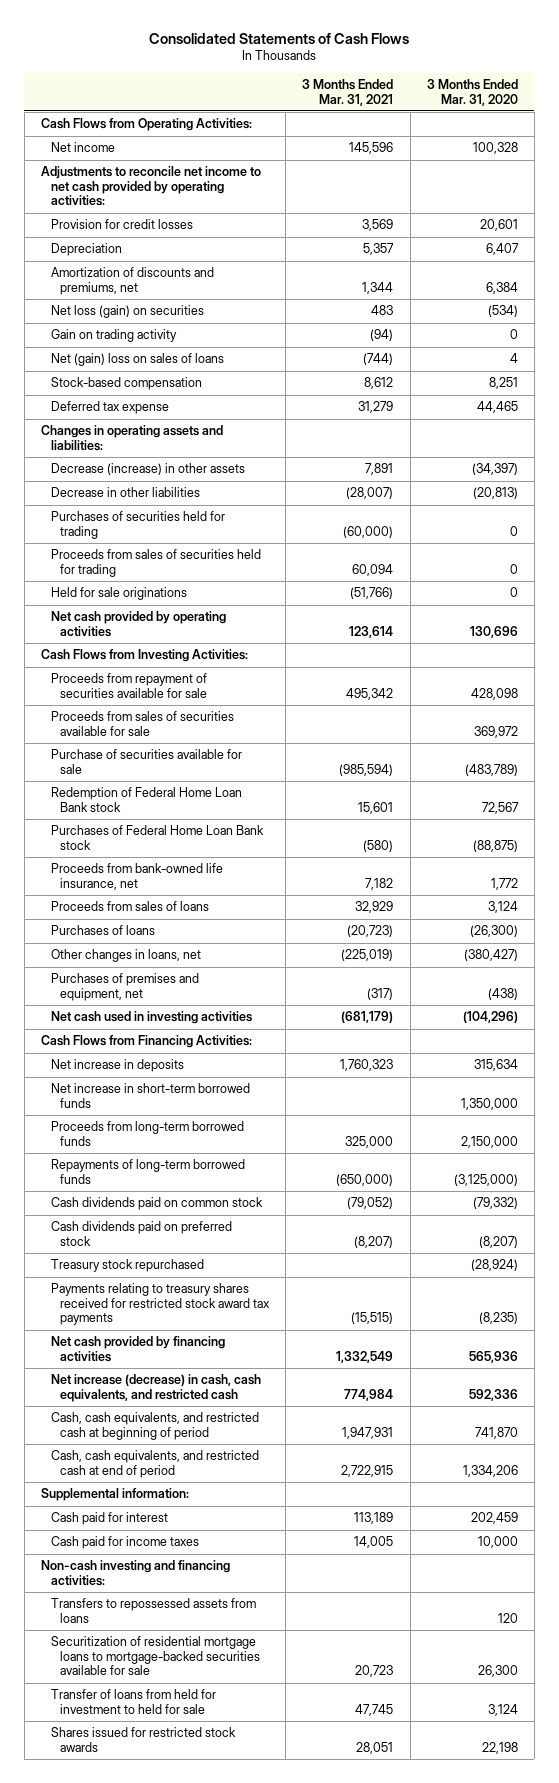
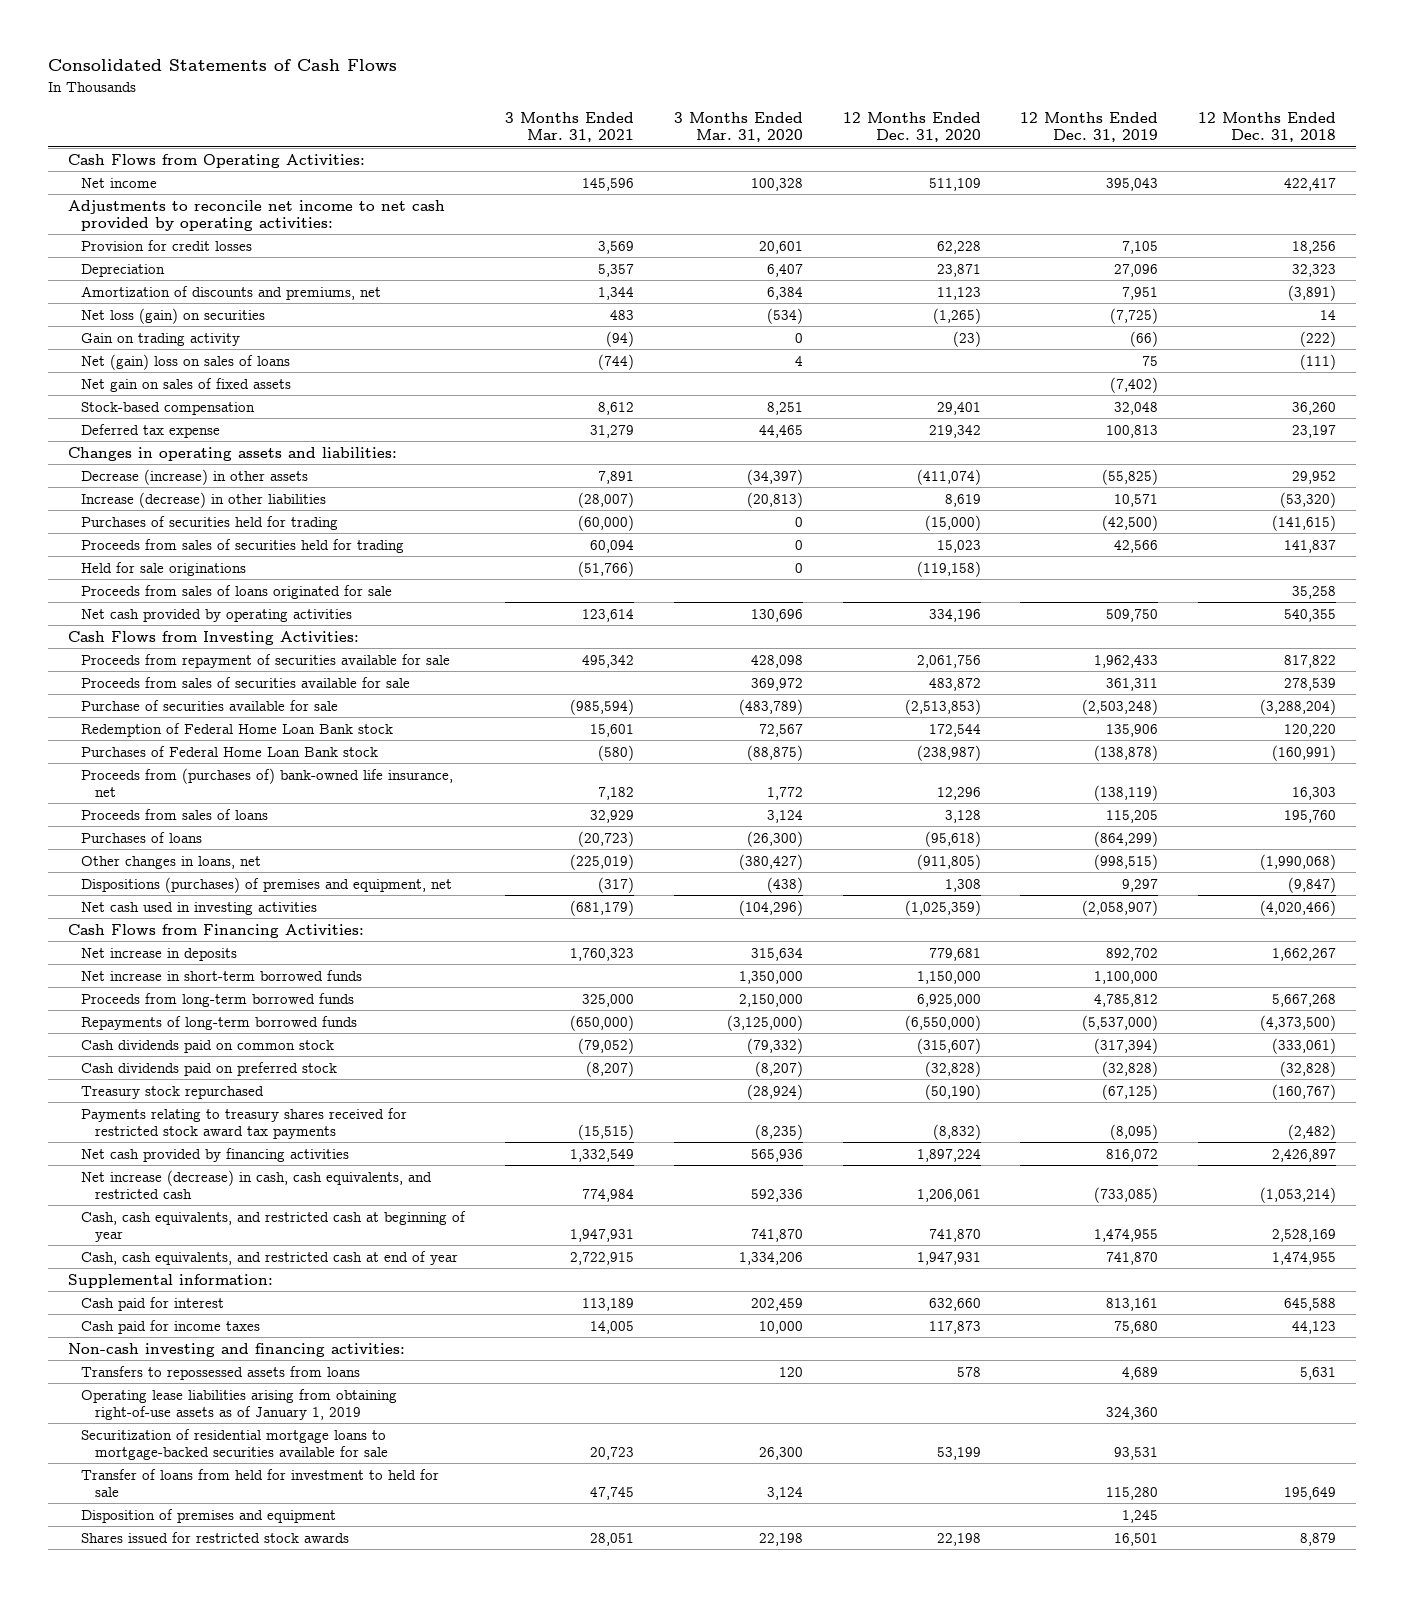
none -> [842,112,981,143] 12 Months Ended Dec. 31, 2020
none -> [1020,112,1159,143] 12 Months Ended Dec. 31, 2019
none -> [1198,112,1337,143] 12 Months Ended Dec. 31, 2018
none -> [81,377,292,392] Net gain on sales of fixed assets
[50,487,200,498] Decrease in other liabilities -> [81,491,327,508] Increase (decrease) in other liabilities
none -> [81,584,393,599] Proceeds from sales of loans originated for sale
[50,863,223,890] Proceeds from bank-owned life insurance, net -> [81,767,454,797] Proceeds from (purchases of) bank-owned life insurance, net
[50,973,199,1001] Purchases of premises and equipment, net -> [81,876,453,893] Dispositions (purchases) of premises and equipment, net
[50,1412,259,1440] Cash, cash equivalents, and restricted cash at beginning of period -> [81,1210,467,1242] Cash, cash equivalents, and restricted cash at beginning of year
[50,1450,259,1478] Cash, cash equivalents, and restricted cash at end of period -> [81,1250,459,1265] Cash, cash equivalents, and restricted cash at end of year
none -> [81,1388,398,1420] Operating lease liabilities arising from obtaining right-of-use assets as of January 1, 2019
none -> [81,1508,337,1523] Disposition of premises and equipment

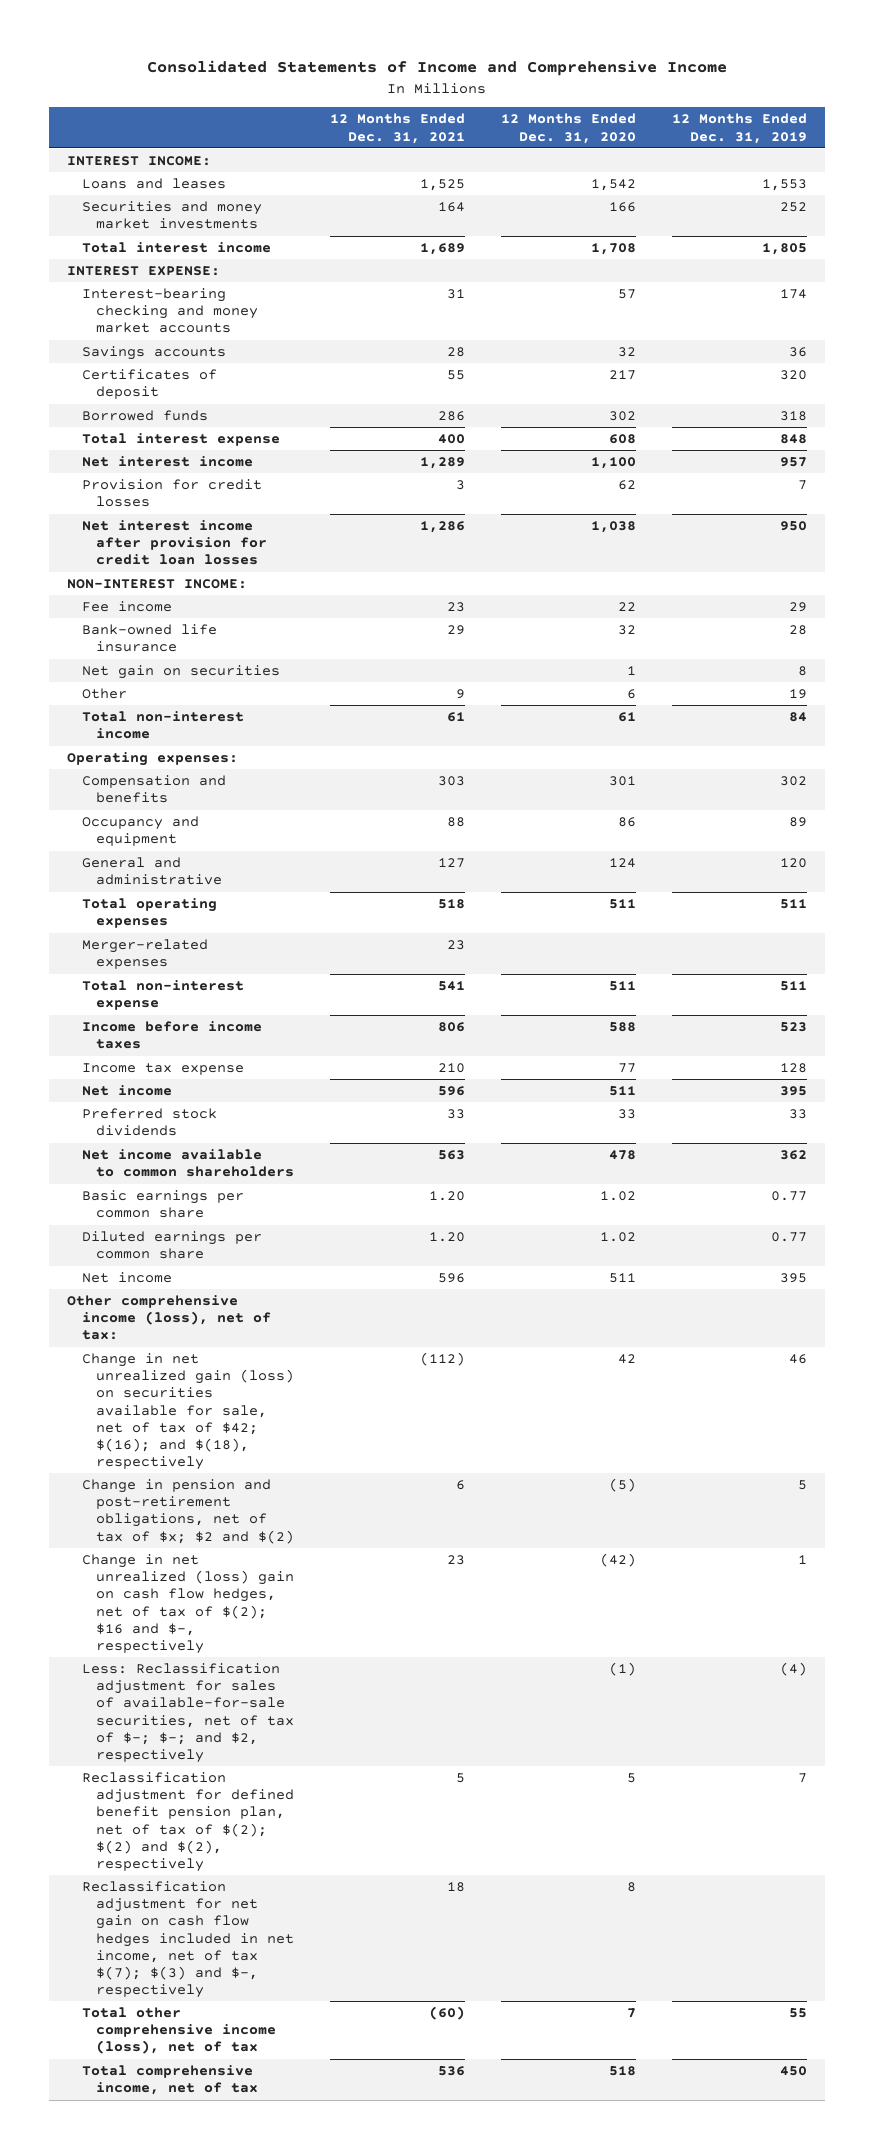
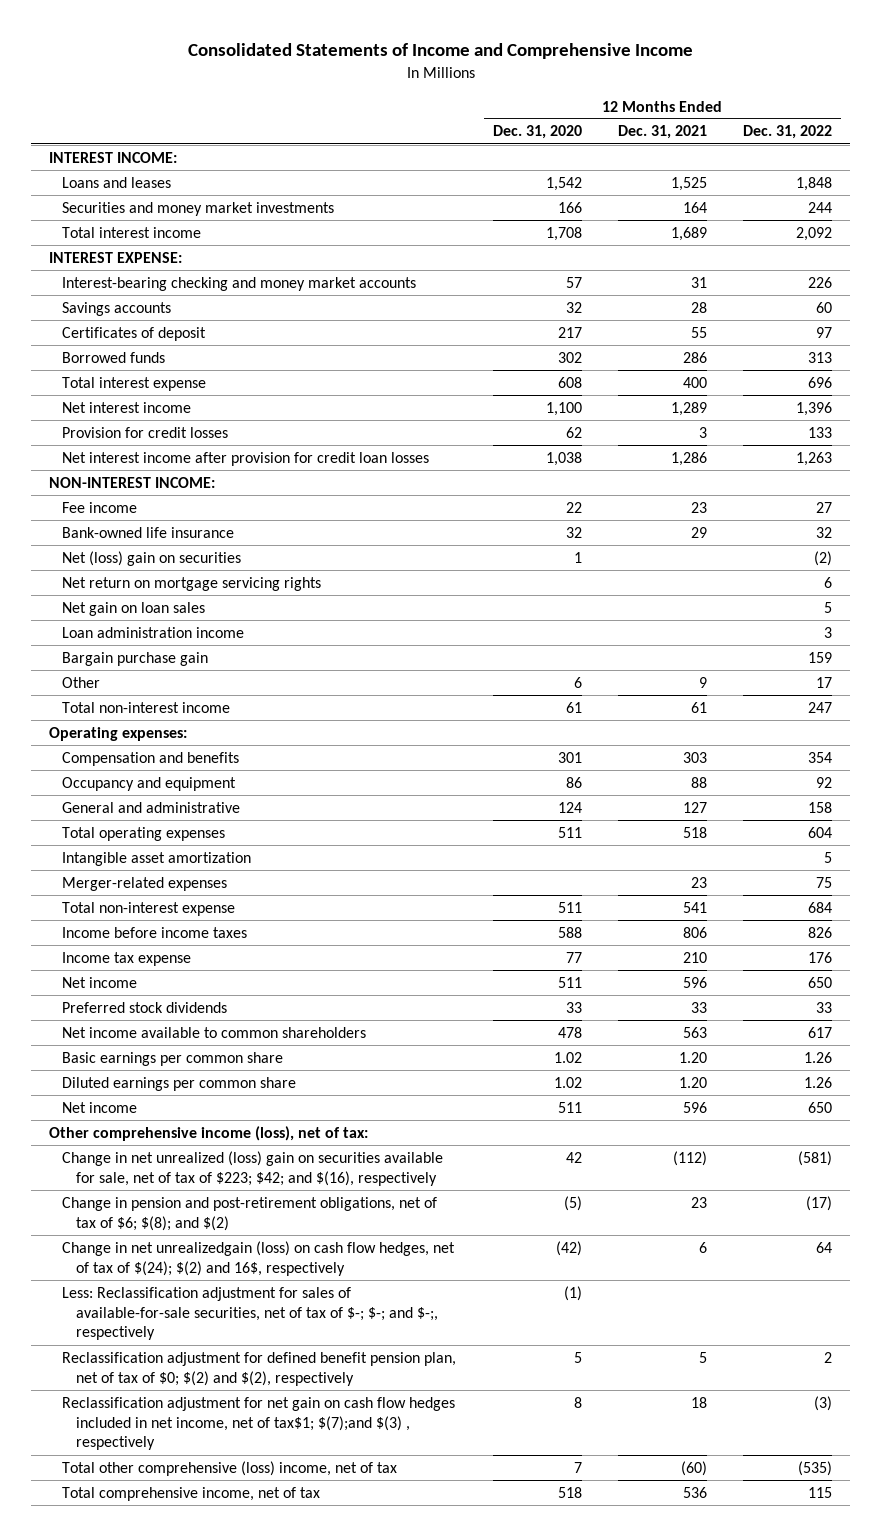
[672,113,808,144] 12 Months Ended Dec. 31, 2019 -> none
none -> [743,125,833,140] Dec. 31, 2022
[81,665,280,680] Net gain on securities -> [62,550,242,566] Net (loss) gain on securities
none -> [62,576,322,591] Net return on mortgage servicing rights
none -> [62,601,206,616] Net gain on loan sales
none -> [62,626,245,638] Loan administration income
none -> [62,651,209,666] Bargain purchase gain
none -> [62,851,252,866] Intangible asset amortization
[81,1353,295,1471] Change in net unrealized gain (loss) on securities available for sale, net of tax of $42; $(16); and $(18), respectively -> [62,1150,444,1186] Change in net unrealized (loss) gain on securities available for sale, net of tax of $223; $42; and $(16), respectively
[81,1479,295,1544] Change in pension and post-retirement obligations, net of tax of $x; $2 and $(2) -> [62,1196,438,1231] Change in pension and post-retirement obligations, net of tax of $6; $(8); and $(2)
[456,1480,466,1491] 6 -> [690,1196,707,1208] 23
[81,1554,295,1654] Change in net unrealized (loss) gain on cash flow hedges, net of tax of $(2); $16 and $-, respectively -> [62,1240,456,1276] Change in net unrealizedgain (loss) on cash flow hedges, net of tax of $(24); $(2) and 16$, respectively
[447,1555,466,1566] 23 -> [698,1241,707,1253] 6
[81,1663,295,1763] Less: Reclassification adjustment for sales of available-for-sale securities, net of tax of $-; $-; and $2, respectively -> [62,1286,438,1341] Less: Reclassification adjustment for sales of available-for-sale securities, net of tax of $-; $-; and $-;, respectively
[81,1772,295,1872] Reclassification adjustment for defined benefit pension plan, net of tax of $(2); $(2) and $(2), respectively -> [62,1351,457,1386] Reclassification adjustment for defined benefit pension plan, net of tax of $0; $(2) and $(2), respectively
[81,1881,295,1999] Reclassification adjustment for net gain on cash flow hedges included in net income, net of tax $(7); $(3) and $-, respectively -> [62,1396,456,1451] Reclassification adjustment for net gain on cash flow hedges included in net income, net of tax$1; $(7);and $(3) , respectively
[81,2007,277,2055] Total other comprehensive income (loss), net of tax -> [62,1460,398,1476] Total other comprehensive (loss) income, net of tax

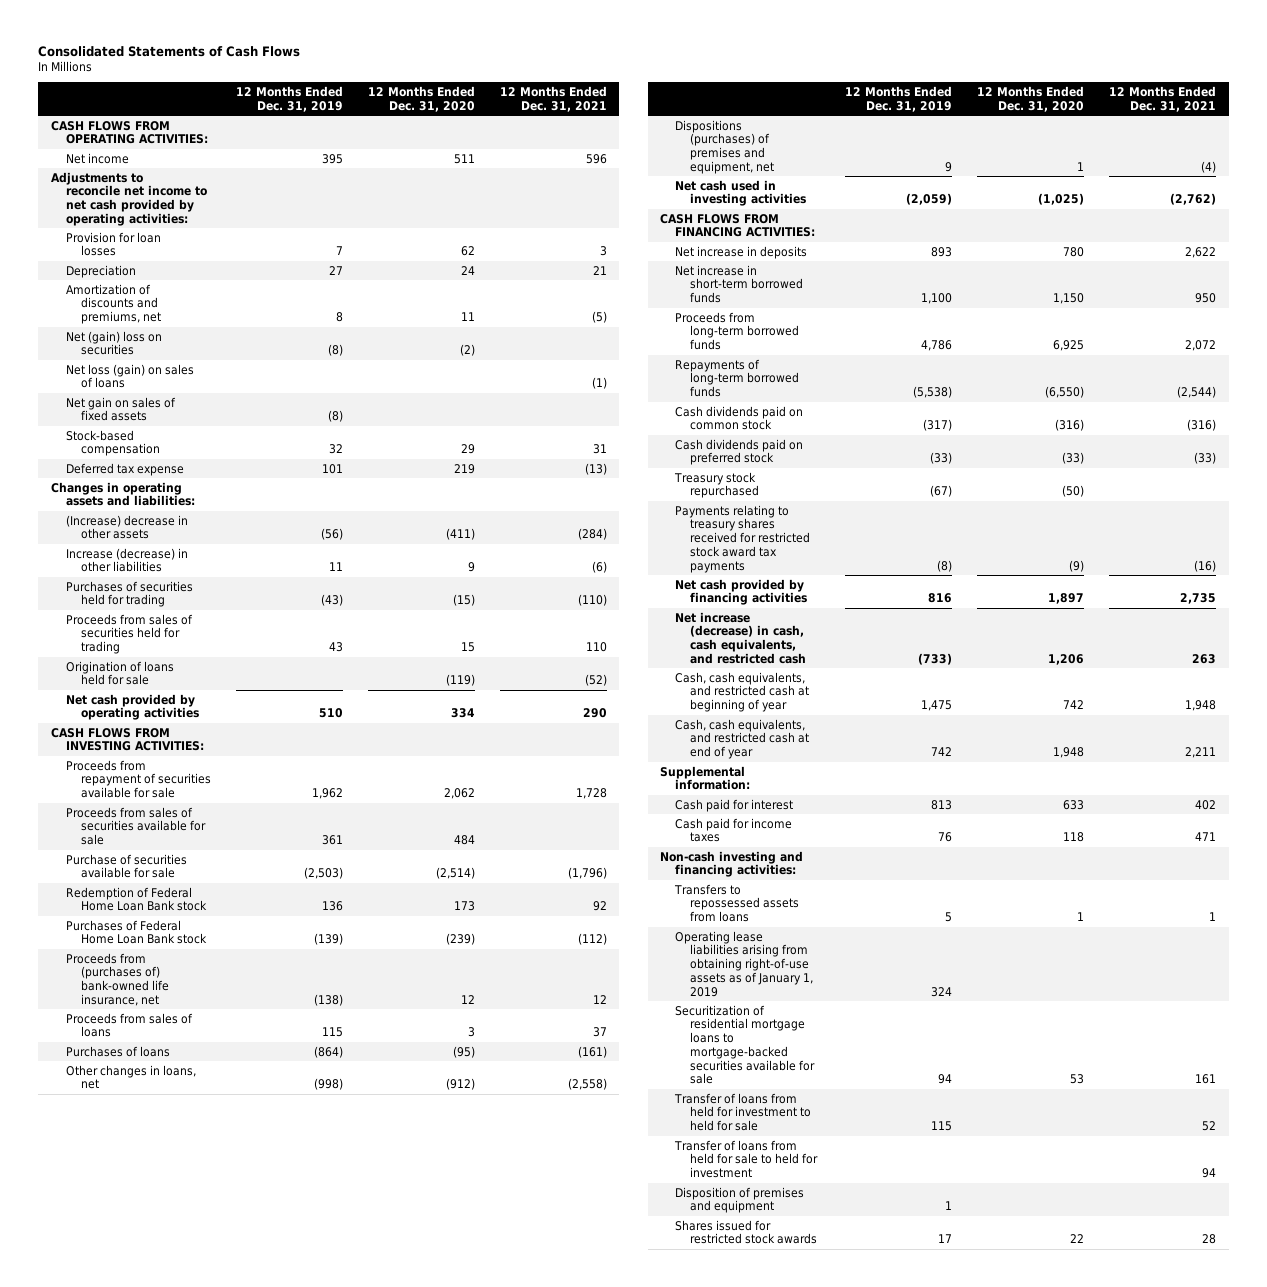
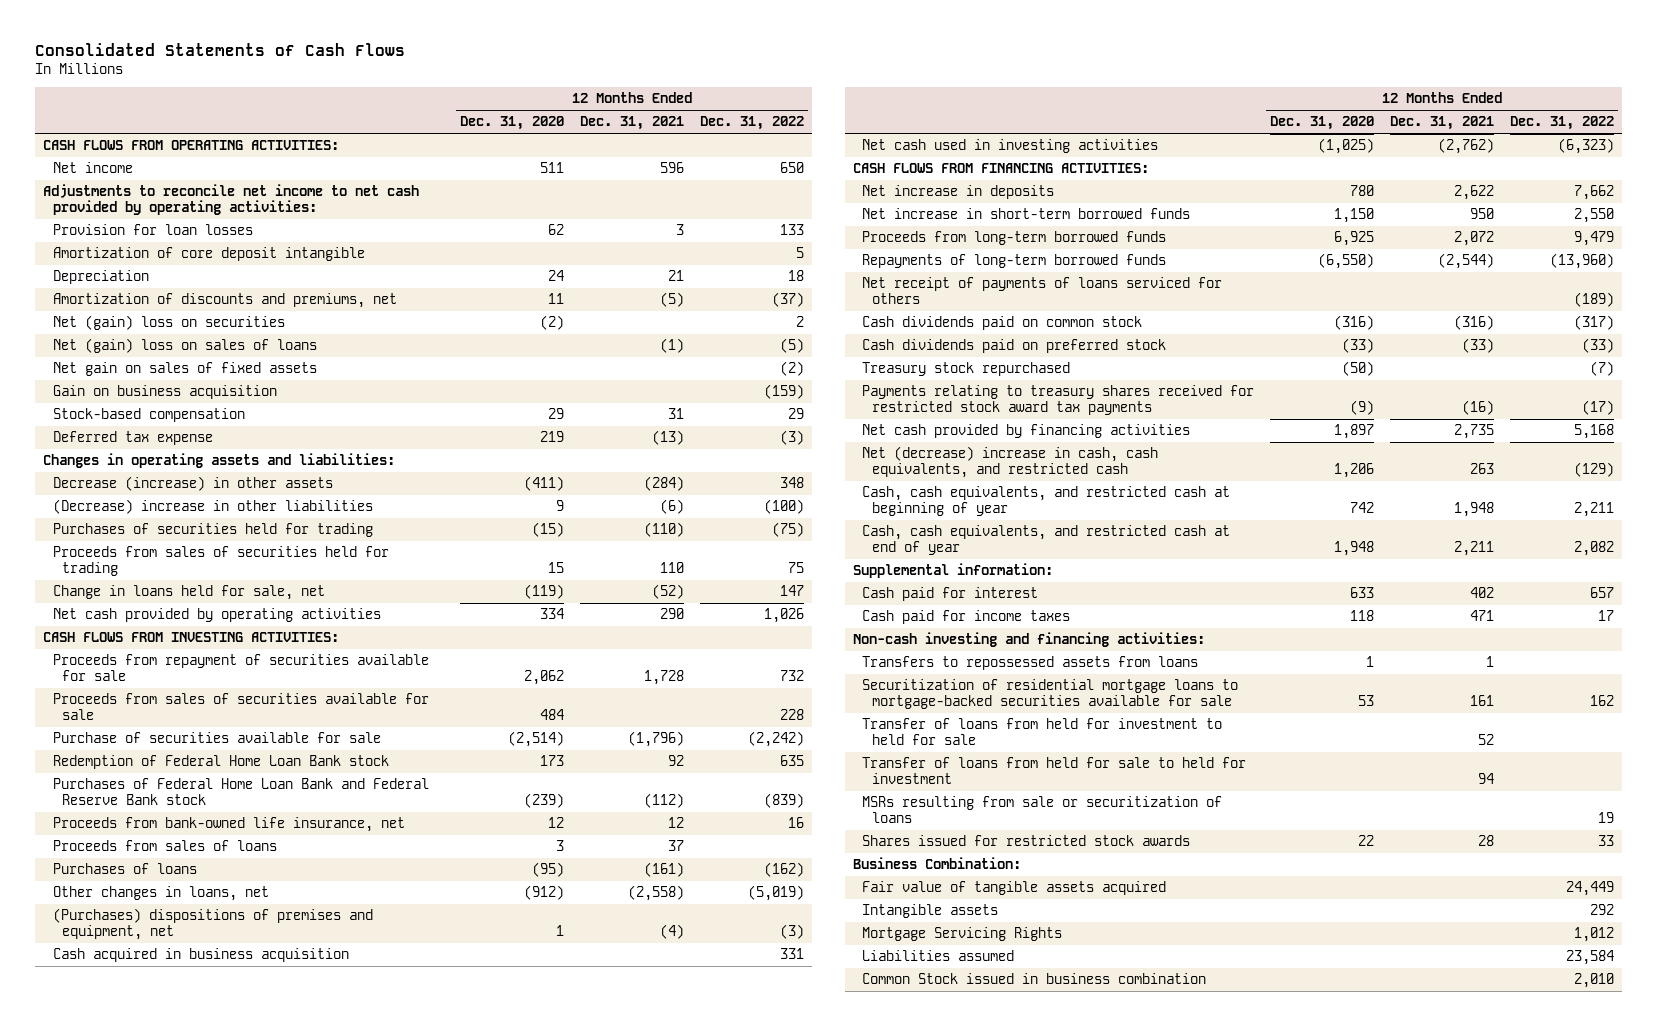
[236,86,344,112] 12 Months Ended Dec. 31, 2019 -> none
none -> [699,116,804,131] Dec. 31, 2022
none -> [52,247,365,262] Amortization of core deposit intangible
[66,363,195,389] Net loss (gain) on sales of loans -> [52,338,317,354] Net (gain) loss on sales of loans
none -> [52,385,277,400] Gain on business acquisition
[66,514,189,540] (Increase) decrease in other assets -> [52,476,333,492] Decrease (increase) in other assets
[66,547,189,573] Increase (decrease) in other liabilities -> [52,499,373,515] (Decrease) increase in other liabilities
[66,660,175,686] Origination of loans held for sale -> [52,585,325,601] Change in loans held for sale, net
[66,919,208,945] Purchases of Federal Home Loan Bank stock -> [52,778,429,805] Purchases of Federal Home Loan Bank and Federal Reserve Bank stock
[66,952,170,1006] Proceeds from (purchases of) bank-owned life insurance, net -> [52,817,405,833] Proceeds from bank-owned life insurance, net
[675,119,775,174] Dispositions (purchases) of premises and equipment, net -> [52,908,373,940] (Purchases) dispositions of premises and equipment, net
none -> [52,948,349,963] Cash acquired in business acquisition
none -> [862,277,1223,304] Net receipt of payments of loans serviced for others
[675,611,807,664] Net increase (decrease) in cash, cash equivalents, and restricted cash -> [862,446,1159,478] Net (decrease) increase in cash, cash equivalents, and restricted cash
[675,930,814,997] Operating lease liabilities arising from obtaining right-of-use assets as of January 1, 2019 -> none
[675,1186,805,1214] Disposition of premises and equipment -> none
none -> [862,796,1223,823] MSRs resulting from sale or securitization of loans
none -> [852,857,1021,870] Business Combination:
none -> [862,881,1167,896] Fair value of tangible assets acquired
none -> [862,904,999,919] Intangible assets
none -> [862,927,1063,942] Mortgage Servicing Rights
none -> [862,950,1015,962] Liabilities assumed
none -> [862,973,1207,985] Common Stock issued in business combination

